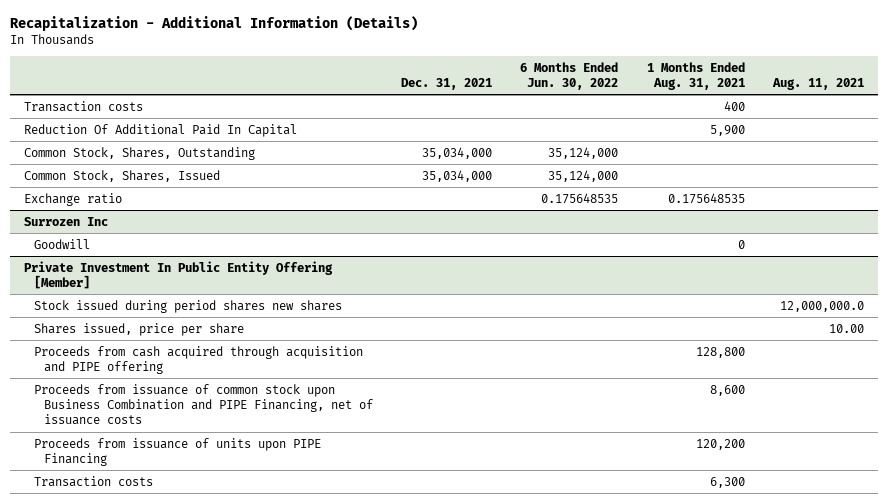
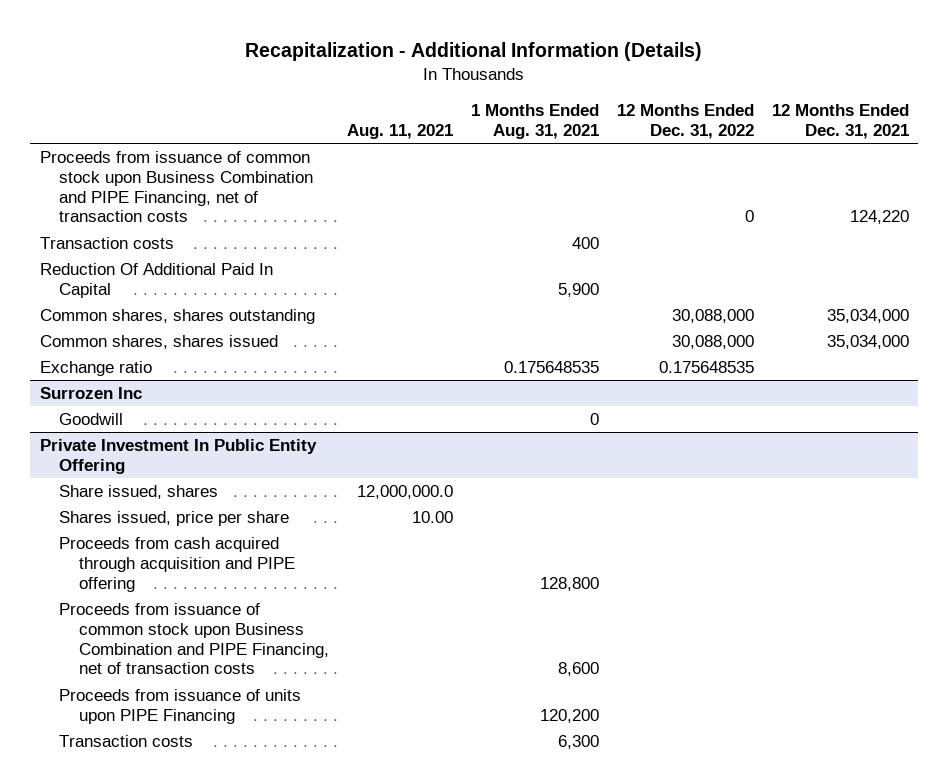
[401,78,493,91] Dec. 31, 2021 -> none
[520,61,619,91] 6 Months Ended Jun. 30, 2022 -> none
none -> [616,104,754,140] 12 Months Ended Dec. 31, 2022
none -> [771,104,909,140] 12 Months Ended Dec. 31, 2021
none -> [39,151,314,223] Proceeds from issuance of common stock upon Business Combination and PIPE Financing, net of transaction costs
[23,146,255,160] Common Stock, Shares, Outstanding -> [39,309,315,325] Common shares, shares outstanding
[23,169,220,182] Common Stock, Shares, Issued -> [39,335,278,350] Common shares, shares issued
[23,260,333,289] Private Investment In Public Entity Offering [Member] -> [39,439,317,474] Private Investment In Public Entity Offering
[33,299,342,313] Stock issued during period shares new shares -> [59,485,219,500] Share issued, shares
[33,383,373,426] Proceeds from issuance of common stock upon Business Combination and PIPE Financing, net of issuance costs -> [59,603,329,675] Proceeds from issuance of common stock upon Business Combination and PIPE Financing, net of transaction costs

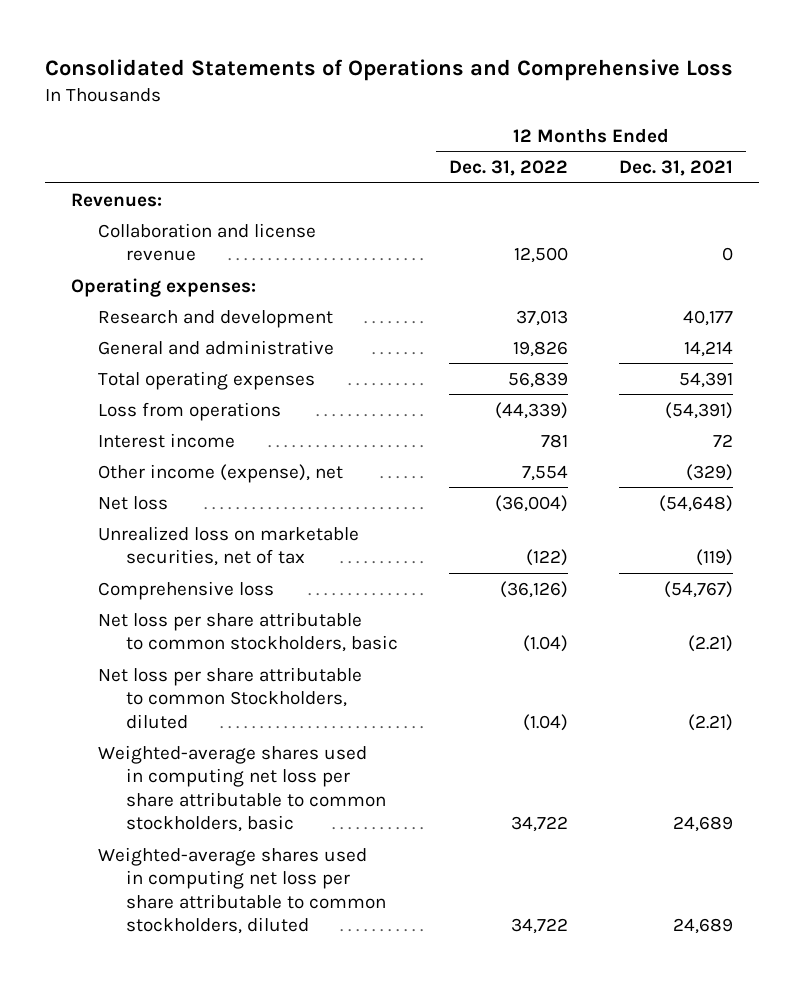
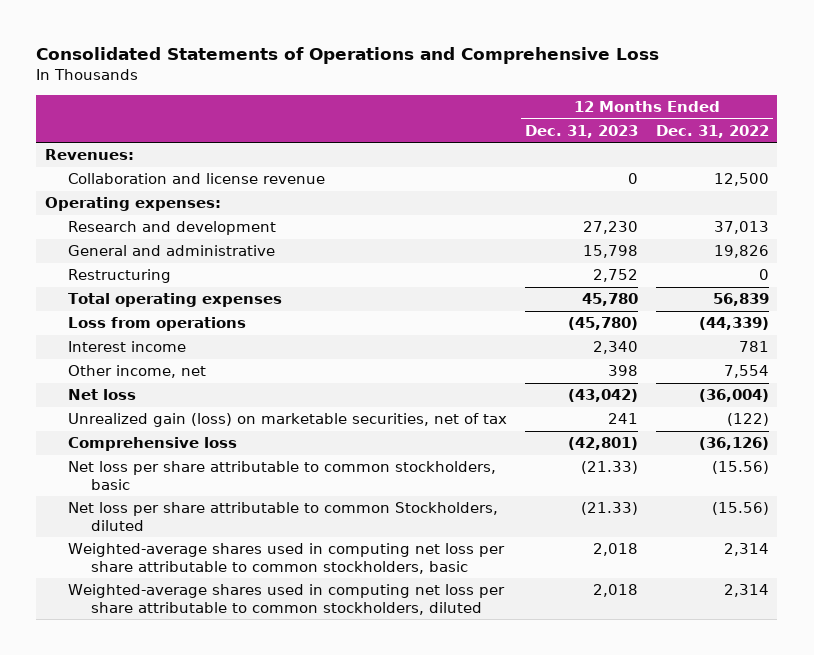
[619,159,734,176] Dec. 31, 2021 -> none
none -> [524,124,638,138] Dec. 31, 2023
none -> [68,269,172,284] Restructuring
[98,463,344,483] Other income (expense), net -> [68,365,207,379] Other income, net
[98,525,360,567] Unrealized loss on marketable securities, net of tax -> [68,413,508,428] Unrealized gain (loss) on marketable securities, net of tax
[522,635,568,653] (1.04) -> [711,461,769,475] (15.56)
[522,713,568,731] (1.04) -> [711,502,769,516] (15.56)
[510,816,568,833] 34,722 -> [723,543,769,557] 2,314
[510,918,568,935] 34,722 -> [723,584,769,598] 2,314

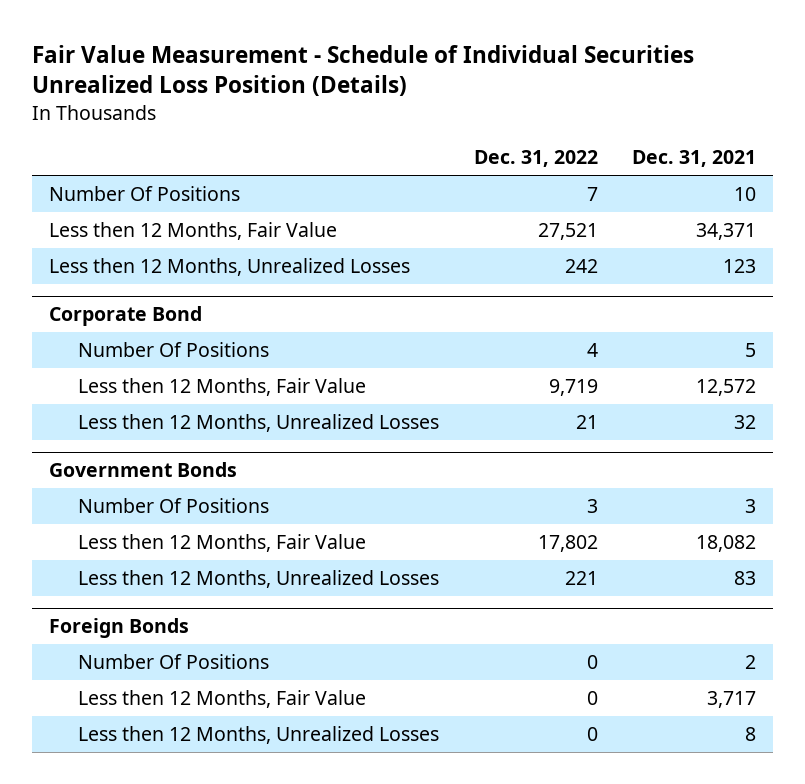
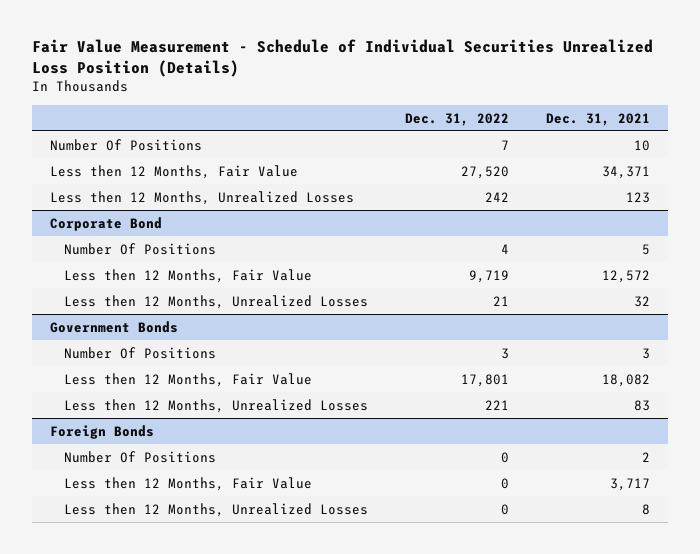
[537,222,598,240] 27,521 -> [460,165,509,179] 27,520
[537,534,598,552] 17,802 -> [460,373,509,387] 17,801

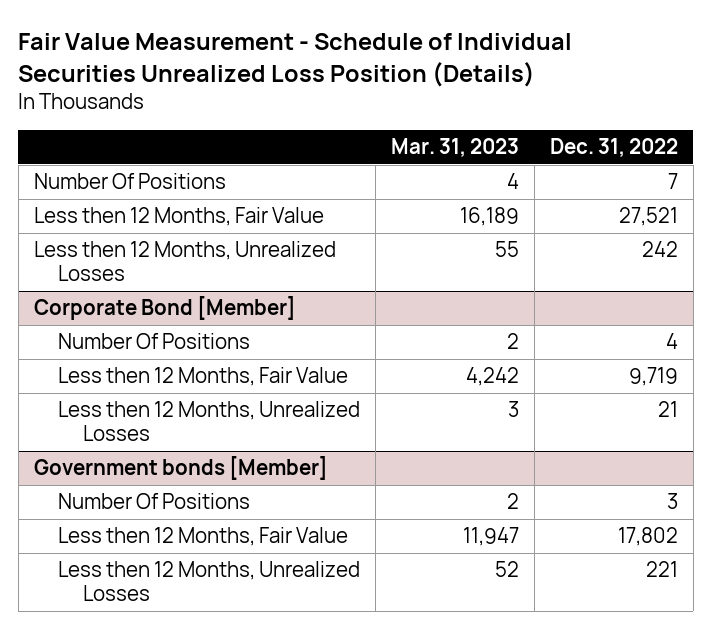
[545,112,650,126] Dec. 31, 2021 -> none
none -> [391,138,520,158] Mar. 31, 2023
[460,165,509,179] 27,520 -> [619,207,679,227] 27,521
[50,216,163,231] Corporate Bond -> [33,296,296,321] Corporate Bond [Member]
[50,320,179,333] Government Bonds -> [33,456,328,481] Government bonds [Member]
[460,373,509,387] 17,801 -> [618,527,679,547] 17,802
[50,424,155,439] Foreign Bonds -> none
[64,450,217,463] Number Of Positions -> none
[64,476,313,491] Less then 12 Months, Fair Value -> none
[64,502,369,517] Less then 12 Months, Unrealized Losses -> none

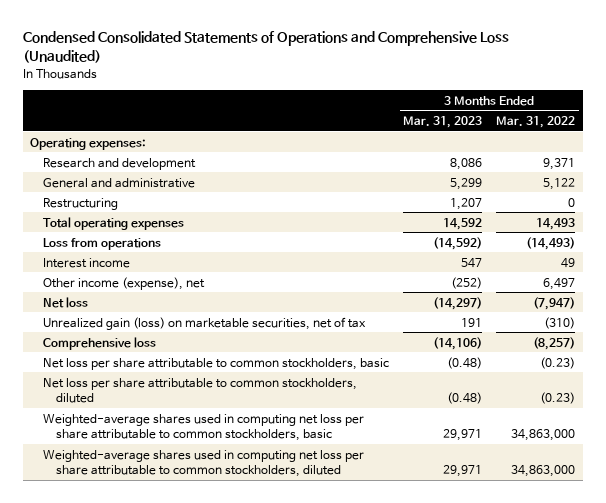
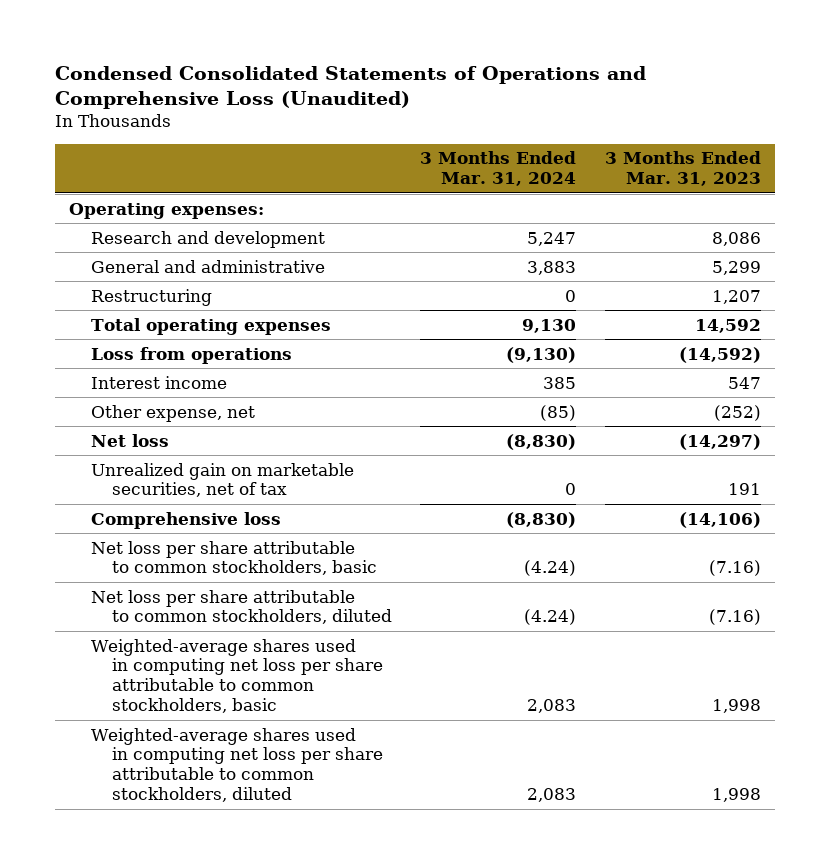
[496,116,576,129] Mar. 31, 2022 -> none
none -> [420,151,577,187] 3 Months Ended Mar. 31, 2024
[43,276,206,290] Other income (expense), net -> [90,404,255,422] Other expense, net
[43,316,367,330] Unrealized gain (loss) on marketable securities, net of tax -> [90,462,354,498] Unrealized gain on marketable securities, net of tax
[447,356,483,369] (0.48) -> [708,560,761,577] (7.16)
[447,391,483,404] (0.48) -> [708,609,761,626] (7.16)
[443,428,483,441] 29,971 -> [711,699,761,714] 1,998
[443,464,483,477] 29,971 -> [711,788,761,803] 1,998

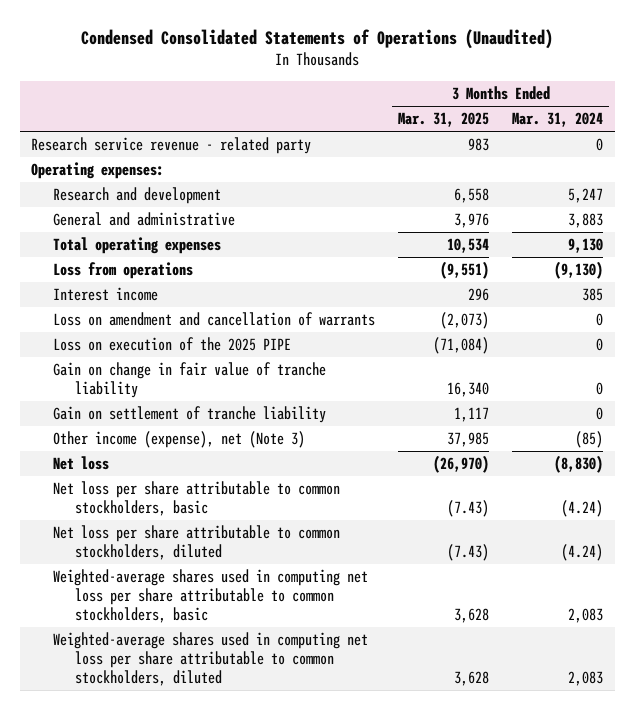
[54,66,646,110] Condensed Consolidated Statements of Operations and Comprehensive Loss (Unaudited) -> [81,28,554,49] Condensed Consolidated Statements of Operations (Unaudited)
[604,151,761,187] 3 Months Ended Mar. 31, 2023 -> none
none -> [397,112,489,128] Mar. 31, 2025
none -> [31,137,312,155] Research service revenue - related party
[90,288,212,306] Restructuring -> none
none -> [52,312,375,327] Loss on amendment and cancellation of warrants
none -> [52,337,291,352] Loss on execution of the 2025 PIPE
none -> [52,362,326,399] Gain on change in fair value of tranche liability
none -> [52,406,326,424] Gain on settlement of tranche liability
[90,404,255,422] Other expense, net -> [52,431,305,449] Other income (expense), net (Note 3)
[90,462,354,498] Unrealized gain on marketable securities, net of tax -> none
[90,511,281,529] Comprehensive loss -> none

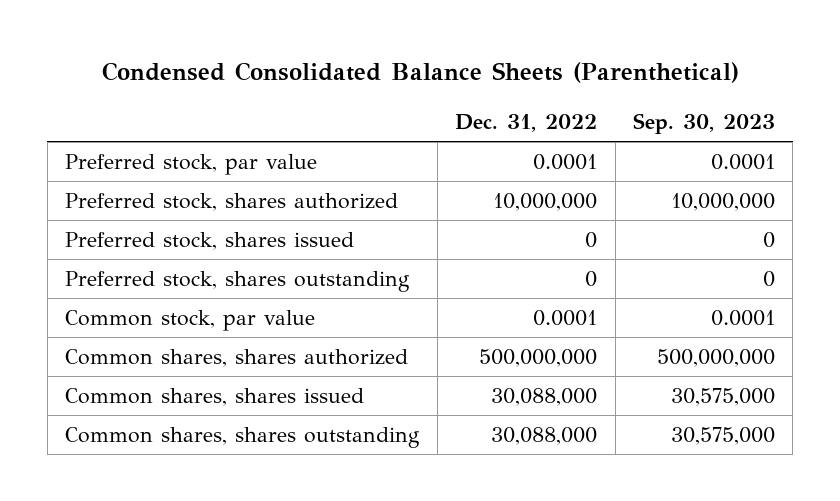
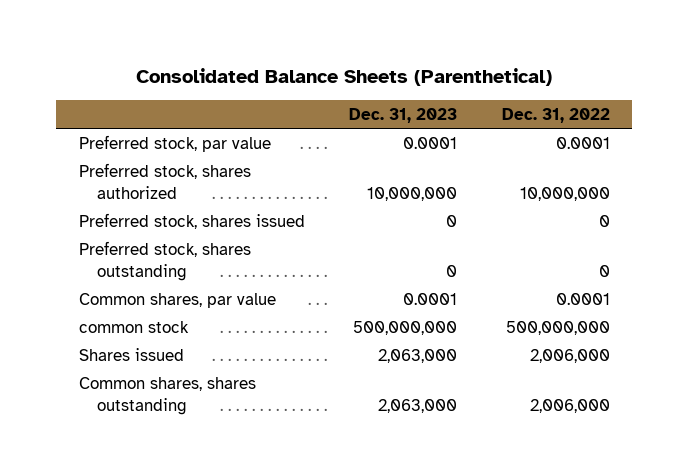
[102,62,740,84] Condensed Consolidated Balance Sheets (Parenthetical) -> [136,67,553,86] Consolidated Balance Sheets (Parenthetical)
[632,112,775,134] Sep. 30, 2023 -> none
none -> [349,107,458,123] Dec. 31, 2023
[65,310,316,332] Common stock, par value -> [78,292,276,308] Common shares, par value
[65,349,409,368] Common shares, shares authorized -> [78,320,189,333] common stock
[65,388,365,407] Common shares, shares issued -> [78,347,184,361] Shares issued
[491,388,598,407] 30,088,000 -> [529,348,610,363] 2,006,000
[491,427,598,446] 30,088,000 -> [529,398,610,413] 2,006,000

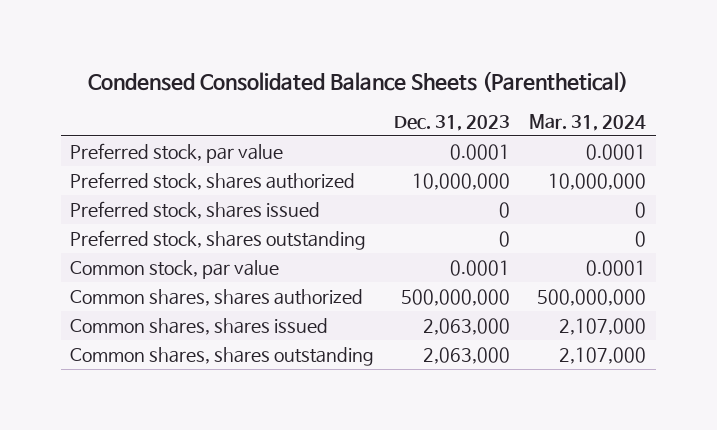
[136,67,553,86] Consolidated Balance Sheets (Parenthetical) -> [88,70,629,92] Condensed Consolidated Balance Sheets (Parenthetical)
[501,107,610,123] Dec. 31, 2022 -> none
none -> [529,113,647,131] Mar. 31, 2024
[78,292,276,308] Common shares, par value -> [70,259,280,279] Common stock, par value
[78,320,189,333] common stock -> [70,288,364,306] Common shares, shares authorized
[78,347,184,361] Shares issued -> [70,317,329,335] Common shares, shares issued

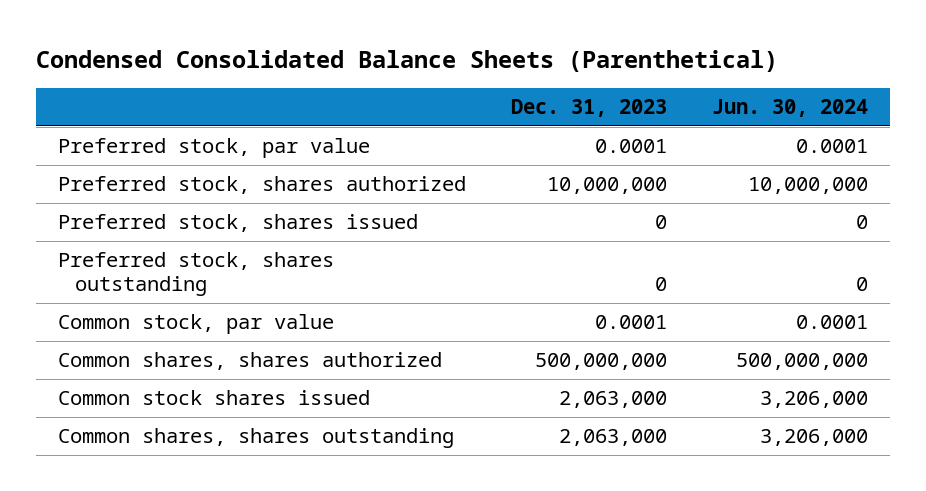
[529,113,647,131] Mar. 31, 2024 -> none
none -> [711,99,868,118] Jun. 30, 2024
[70,317,329,335] Common shares, shares issued -> [58,390,371,406] Common stock shares issued

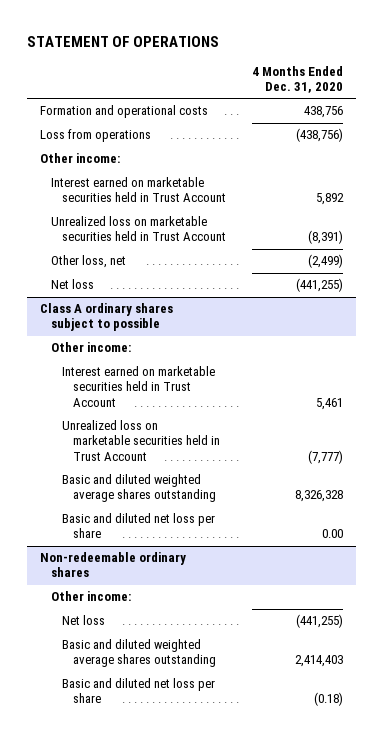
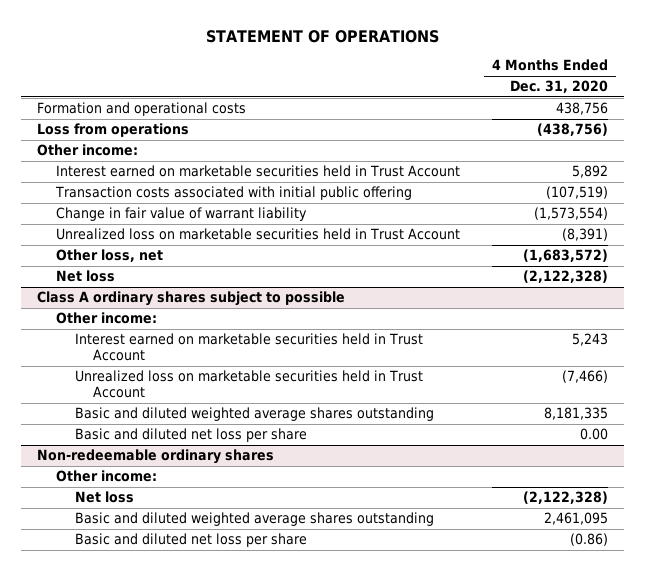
none -> [54,186,412,201] Transaction costs associated with initial public offering
none -> [55,207,307,222] Change in fair value of warrant liability
[308,254,344,269] (2,499) -> [522,249,608,263] (1,683,572)
[296,278,344,293] (441,255) -> [522,270,608,284] (2,122,328)
[316,397,344,410] 5,461 -> [571,333,608,347] 5,243
[308,449,344,464] (7,777) -> [561,370,608,384] (7,466)
[295,490,344,503] 8,326,328 -> [543,407,608,421] 8,181,335
[296,614,344,629] (441,255) -> [522,491,608,505] (2,122,328)
[295,655,344,668] 2,414,403 -> [543,512,608,526] 2,461,095
[314,692,344,707] (0.18) -> [569,533,608,547] (0.86)

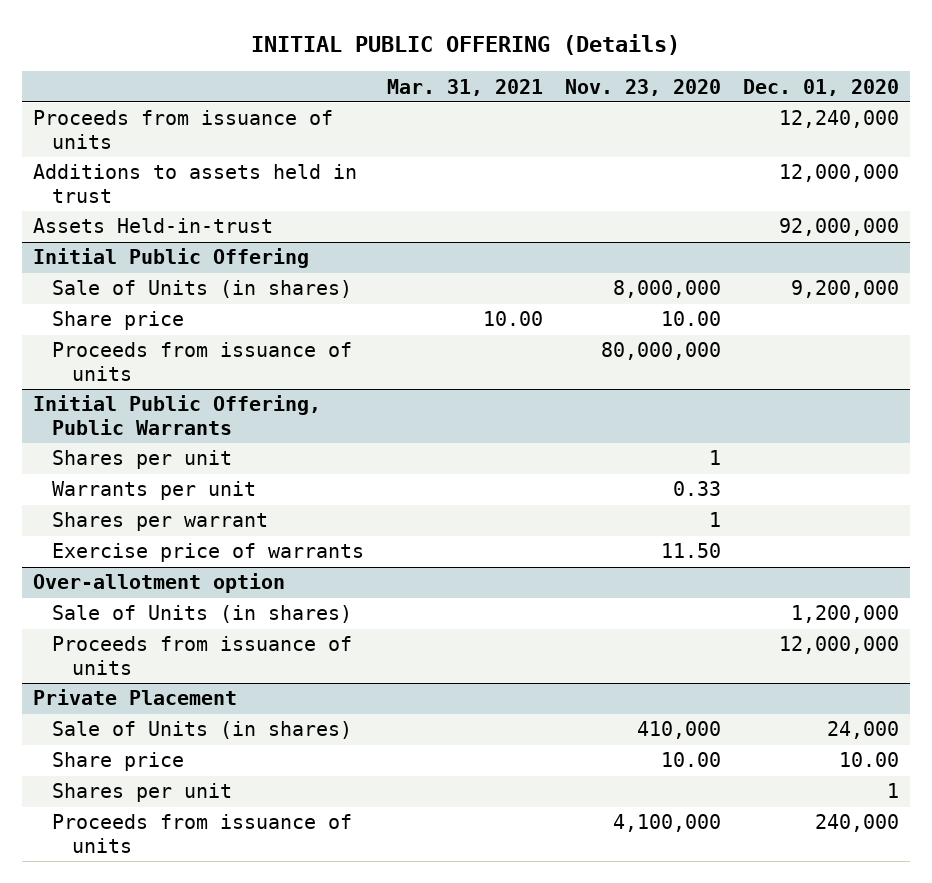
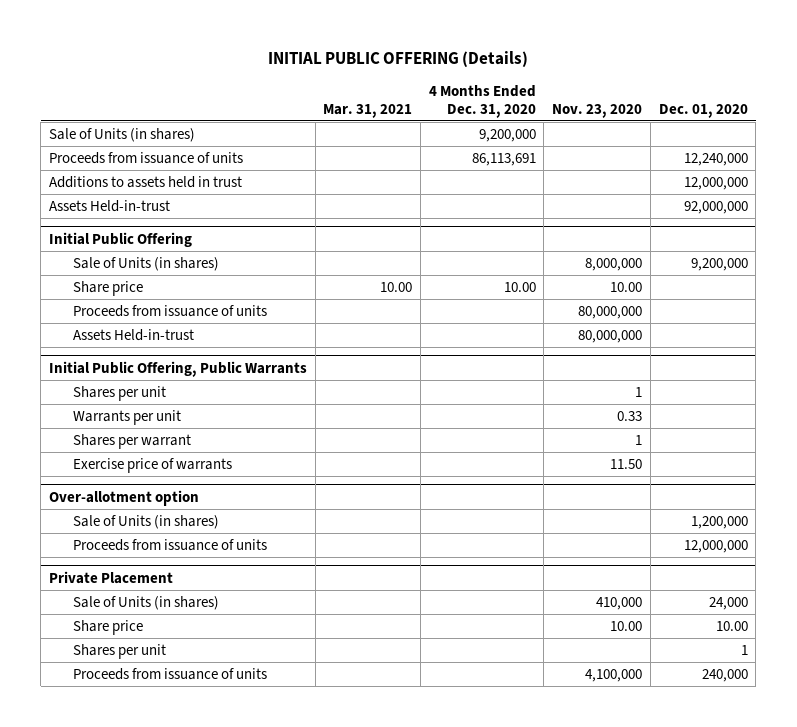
none -> [428,84,536,118] 4 Months Ended Dec. 31, 2020
none -> [48,127,195,142] Sale of Units (in shares)
none -> [72,328,194,341] Assets Held-in-trust

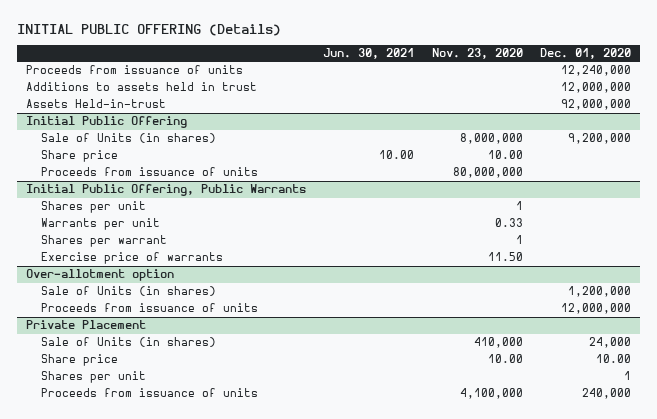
[323,103,413,118] Mar. 31, 2021 -> none
[428,84,536,118] 4 Months Ended Dec. 31, 2020 -> none
none -> [323,48,415,60] Jun. 30, 2021
[48,127,195,142] Sale of Units (in shares) -> none
[72,328,194,341] Assets Held-in-trust -> none

